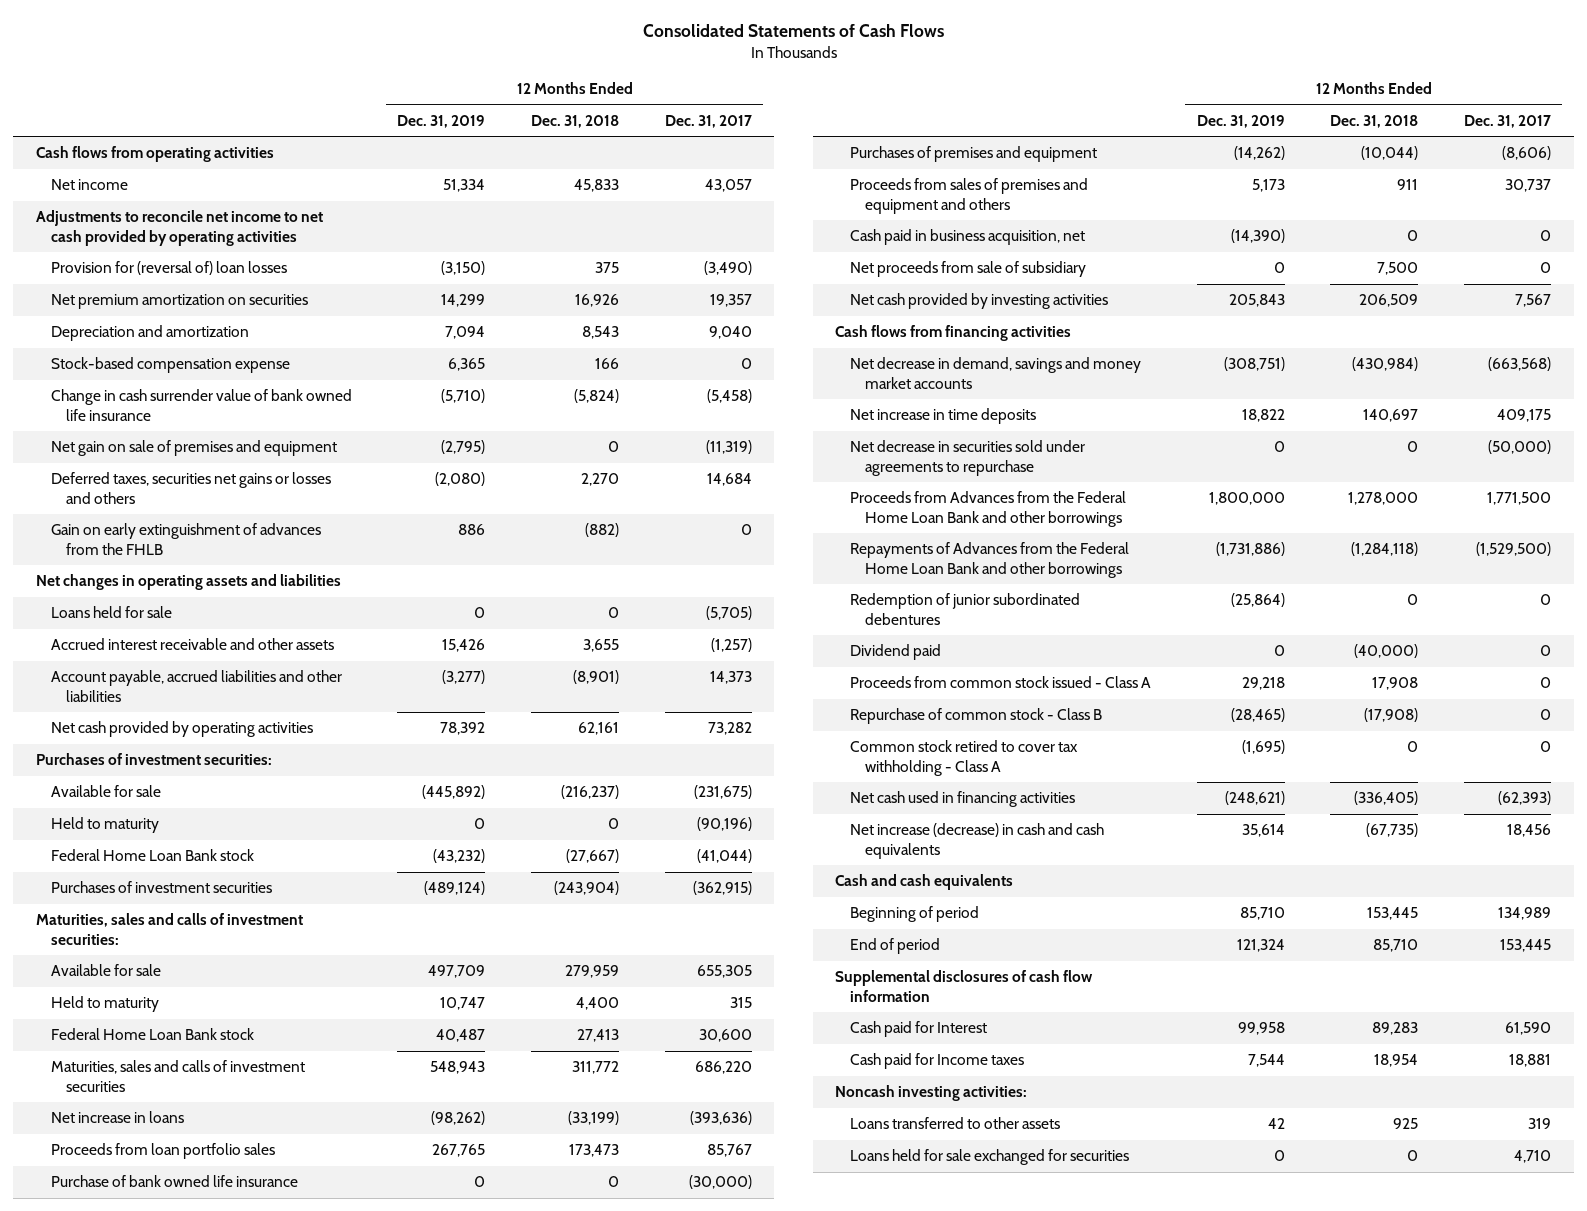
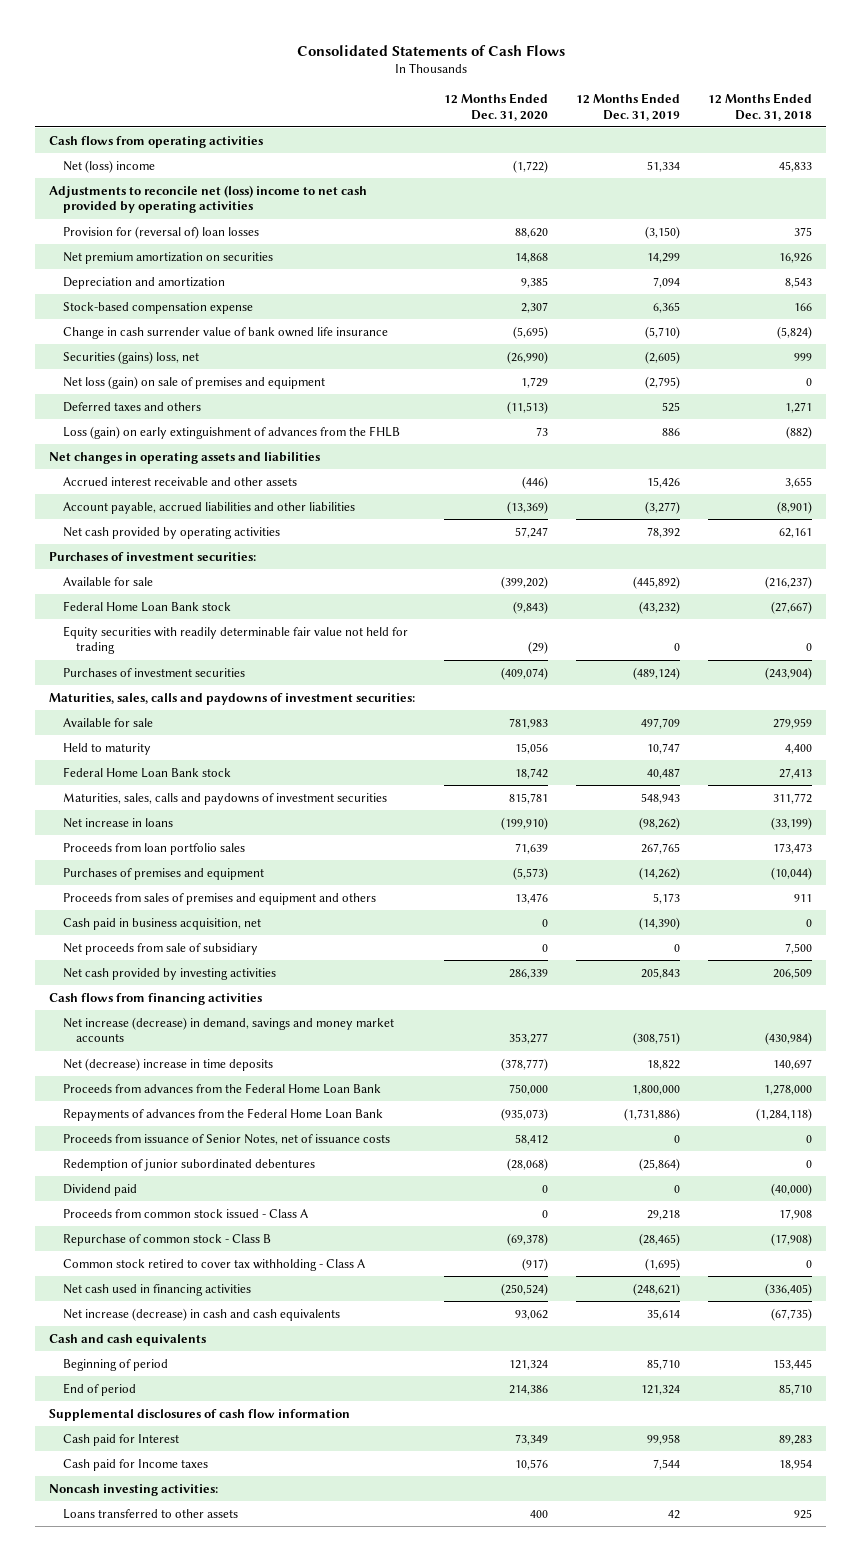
[664,114,752,128] Dec. 31, 2017 -> none
none -> [443,93,548,121] 12 Months Ended Dec. 31, 2020
[50,179,128,191] Net income -> [62,159,155,173] Net (loss) income
[36,210,324,246] Adjustments to reconcile net income to net cash provided by operating activities -> [49,184,368,214] Adjustments to reconcile net (loss) income to net cash provided by operating activities
none -> [62,350,199,364] Securities (gains) loss, net
[50,440,337,457] Net gain on sale of premises and equipment -> [62,375,325,389] Net loss (gain) on sale of premises and equipment
[50,472,331,504] Deferred taxes, securities net gains or losses and others -> [62,401,201,412] Deferred taxes and others
[435,472,486,487] (2,080) -> [662,401,681,412] 525
[581,473,620,487] 2,270 -> [785,401,813,413] 1,271
[50,523,321,555] Gain on early extinguishment of advances from the FHLB -> [62,425,400,439] Loss (gain) on early extinguishment of advances from the FHLB
[50,606,172,619] Loans held for sale -> none
[50,817,159,834] Held to maturity -> none
none -> [62,625,408,655] Equity securities with readily determinable fair value not held for trading
[36,913,304,945] Maturities, sales and calls of investment securities: -> [49,692,416,705] Maturities, sales, calls and paydowns of investment securities:
[50,1060,305,1092] Maturities, sales and calls of investment securities -> [62,792,387,805] Maturities, sales, calls and paydowns of investment securities
[50,1175,298,1188] Purchase of bank owned life insurance -> none
[850,440,1086,476] Net decrease in securities sold under agreements to repurchase -> none
[850,357,1142,389] Net decrease in demand, savings and money market accounts -> [62,1016,394,1043] Net increase (decrease) in demand, savings and money market accounts
[850,408,1037,425] Net increase in time deposits -> [62,1057,273,1071] Net (decrease) increase in time deposits
[850,491,1127,527] Proceeds from Advances from the Federal Home Loan Bank and other borrowings -> [62,1082,381,1094] Proceeds from advances from the Federal Home Loan Bank
[850,542,1130,578] Repayments of Advances from the Federal Home Loan Bank and other borrowings -> [62,1107,383,1121] Repayments of advances from the Federal Home Loan Bank
none -> [62,1133,390,1145] Proceeds from issuance of Senior Notes, net of issuance costs
[850,1149,1130,1166] Loans held for sale exchanged for securities -> none

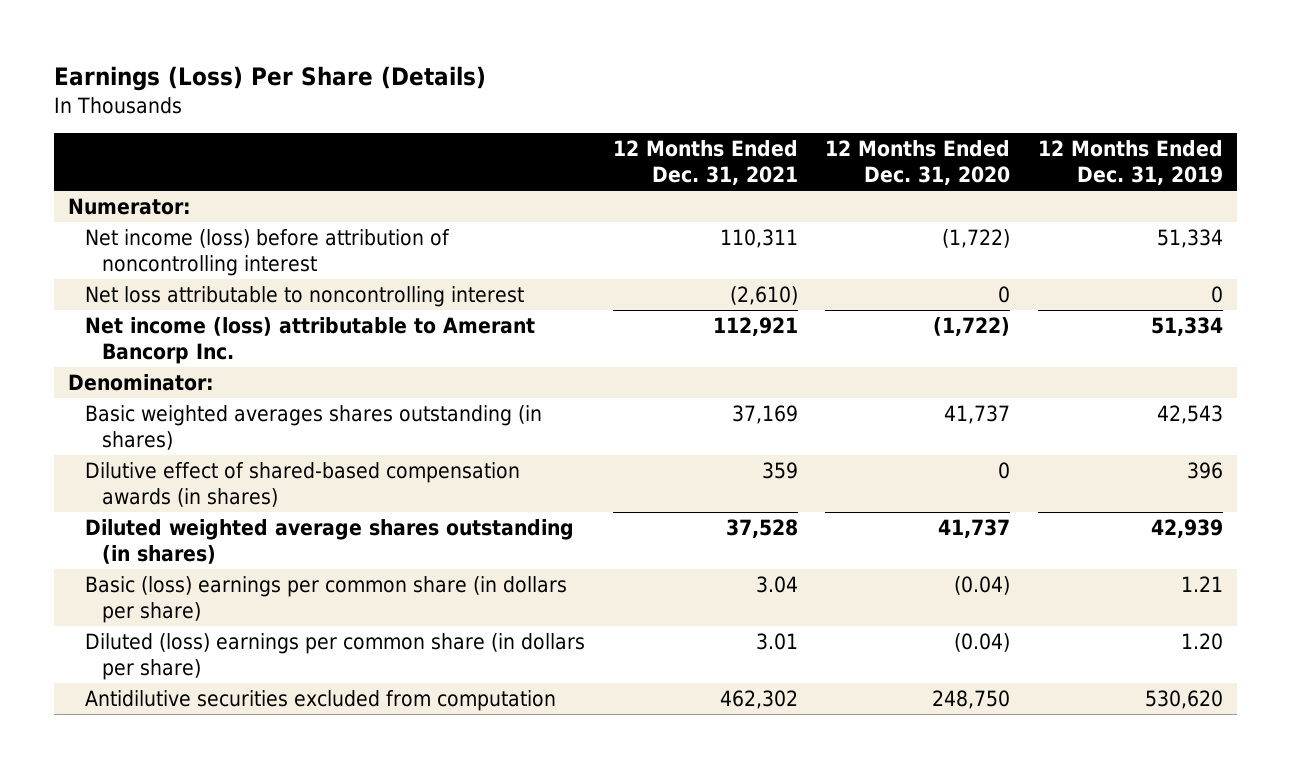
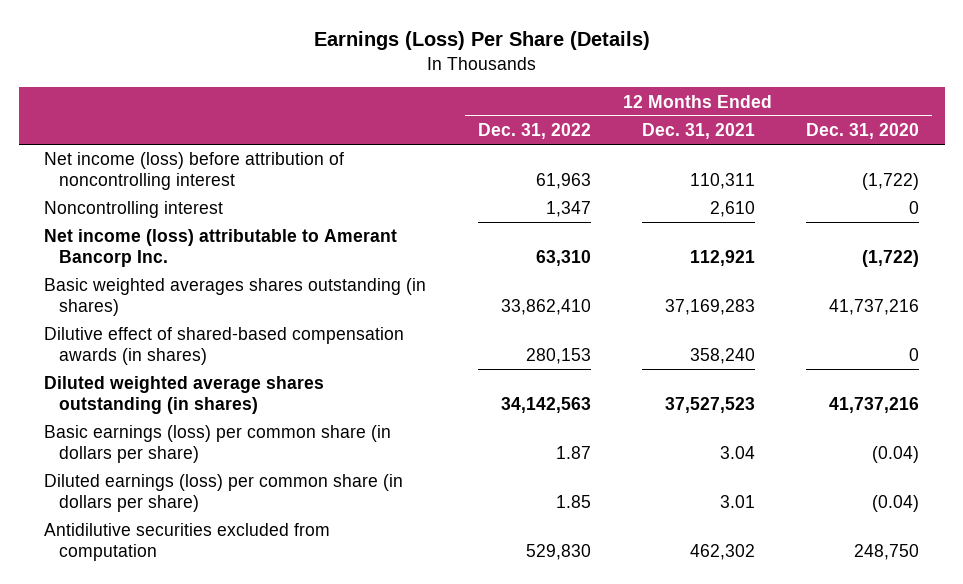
[1038,140,1224,185] 12 Months Ended Dec. 31, 2019 -> none
none -> [477,123,591,140] Dec. 31, 2022
[67,198,191,216] Numerator: -> none
[84,286,524,308] Net loss attributable to noncontrolling interest -> [44,201,224,219] Noncontrolling interest
[729,286,798,306] (2,610) -> [709,201,755,218] 2,610
[67,374,214,392] Denominator: -> none
[731,405,798,425] 37,169 -> [664,298,755,315] 37,169,283
[944,405,1011,425] 41,737 -> [829,298,920,315] 41,737,216
[761,462,798,480] 359 -> [689,347,755,364] 358,240
[725,519,798,539] 37,528 -> [664,396,755,413] 37,527,523
[938,519,1011,539] 41,737 -> [829,396,920,413] 41,737,216
[84,576,567,623] Basic (loss) earnings per common share (in dollars per share) -> [44,425,392,463] Basic earnings (loss) per common share (in dollars per share)
[84,633,585,680] Diluted (loss) earnings per common share (in dollars per share) -> [44,474,404,512] Diluted earnings (loss) per common share (in dollars per share)

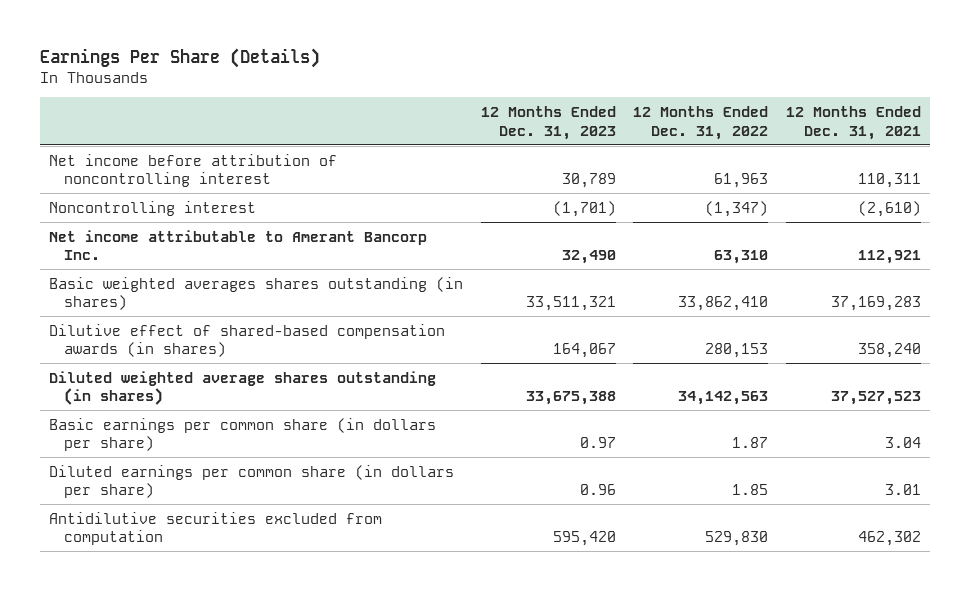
[313,30,650,50] Earnings (Loss) Per Share (Details) -> [40,47,321,68] Earnings Per Share (Details)
[806,123,920,140] Dec. 31, 2020 -> none
none -> [480,105,616,140] 12 Months Ended Dec. 31, 2023
[44,152,345,190] Net income (loss) before attribution of noncontrolling interest -> [48,153,337,188] Net income before attribution of noncontrolling interest
[545,201,591,218] 1,347 -> [705,200,769,217] (1,347)
[709,201,755,218] 2,610 -> [857,200,921,217] (2,610)
[44,229,398,267] Net income (loss) attributable to Amerant Bancorp Inc. -> [48,229,427,261] Net income attributable to Amerant Bancorp Inc.
[44,425,392,463] Basic earnings (loss) per common share (in dollars per share) -> [48,417,436,452] Basic earnings per common share (in dollars per share)
[44,474,404,512] Diluted earnings (loss) per common share (in dollars per share) -> [48,464,454,499] Diluted earnings per common share (in dollars per share)

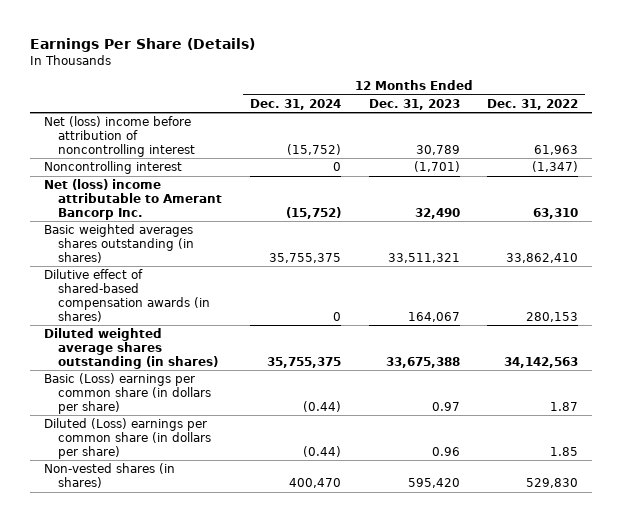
[785,105,921,140] 12 Months Ended Dec. 31, 2021 -> none
none -> [250,98,342,110] Dec. 31, 2024
[48,153,337,188] Net income before attribution of noncontrolling interest -> [44,116,196,157] Net (loss) income before attribution of noncontrolling interest
[48,229,427,261] Net income attributable to Amerant Bancorp Inc. -> [44,179,223,220] Net (loss) income attributable to Amerant Bancorp Inc.
[48,417,436,452] Basic earnings per common share (in dollars per share) -> [44,373,212,414] Basic (Loss) earnings per common share (in dollars per share)
[48,464,454,499] Diluted earnings per common share (in dollars per share) -> [44,418,212,459] Diluted (Loss) earnings per common share (in dollars per share)
[48,511,382,546] Antidilutive securities excluded from computation -> [44,463,176,489] Non-vested shares (in shares)

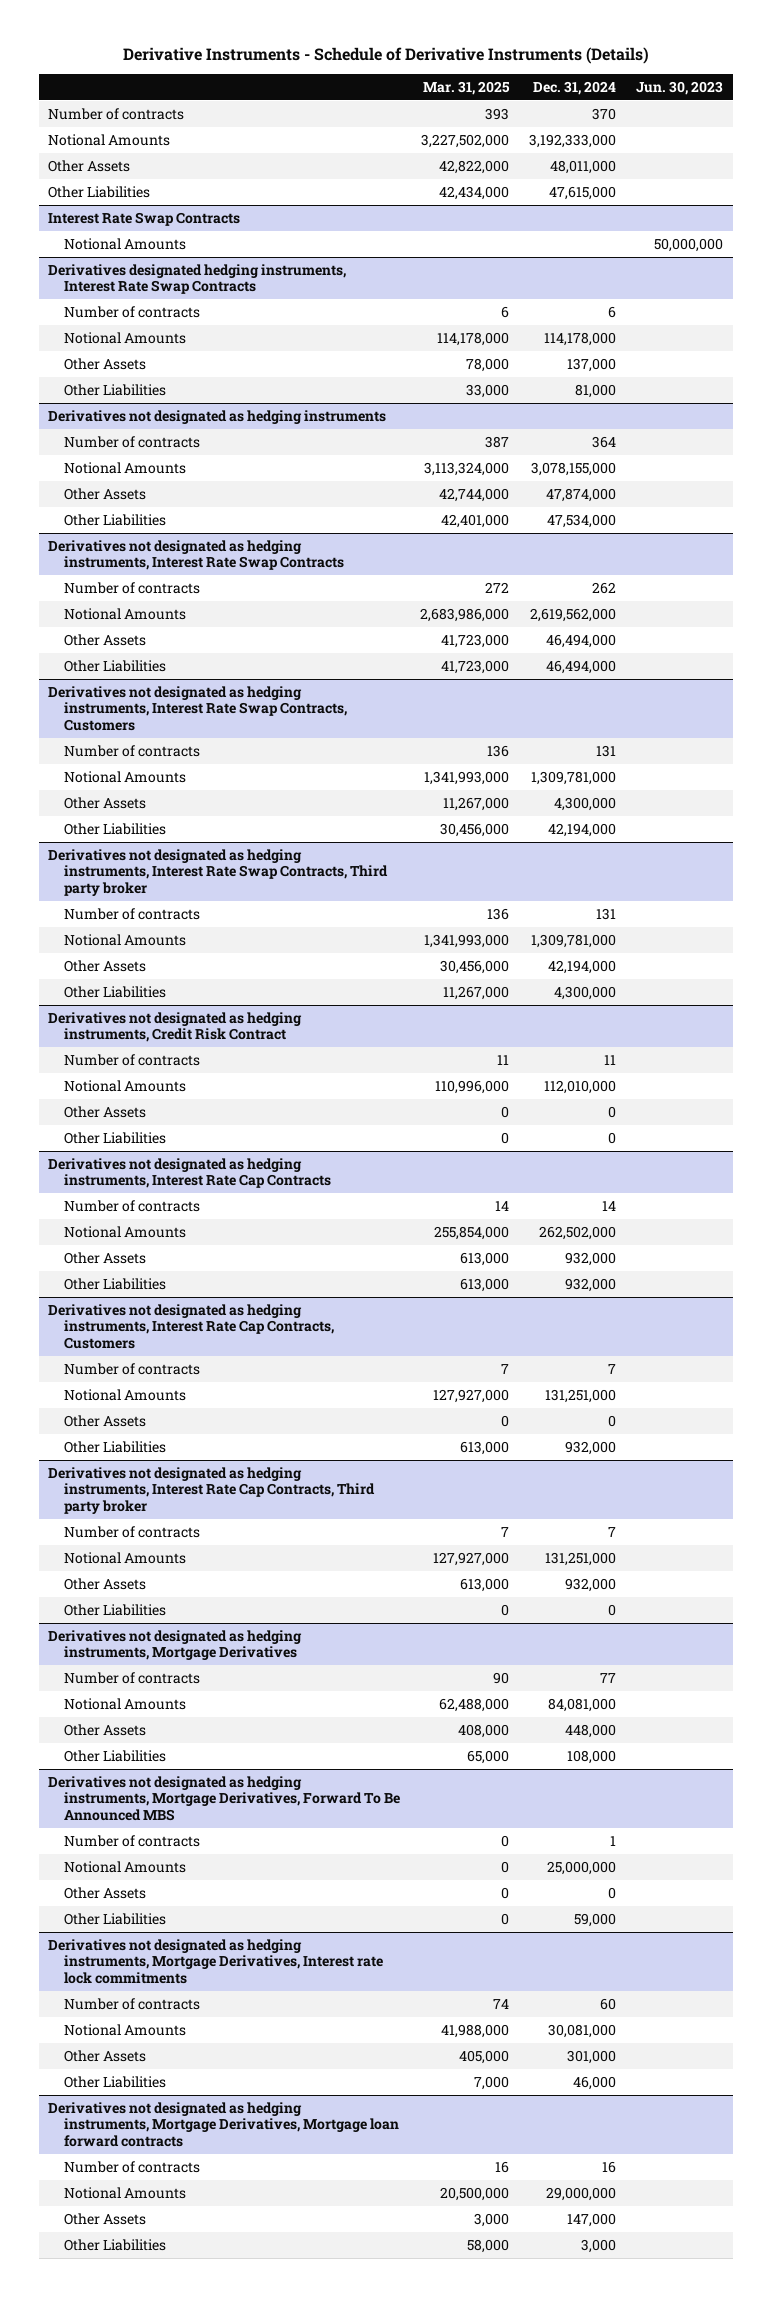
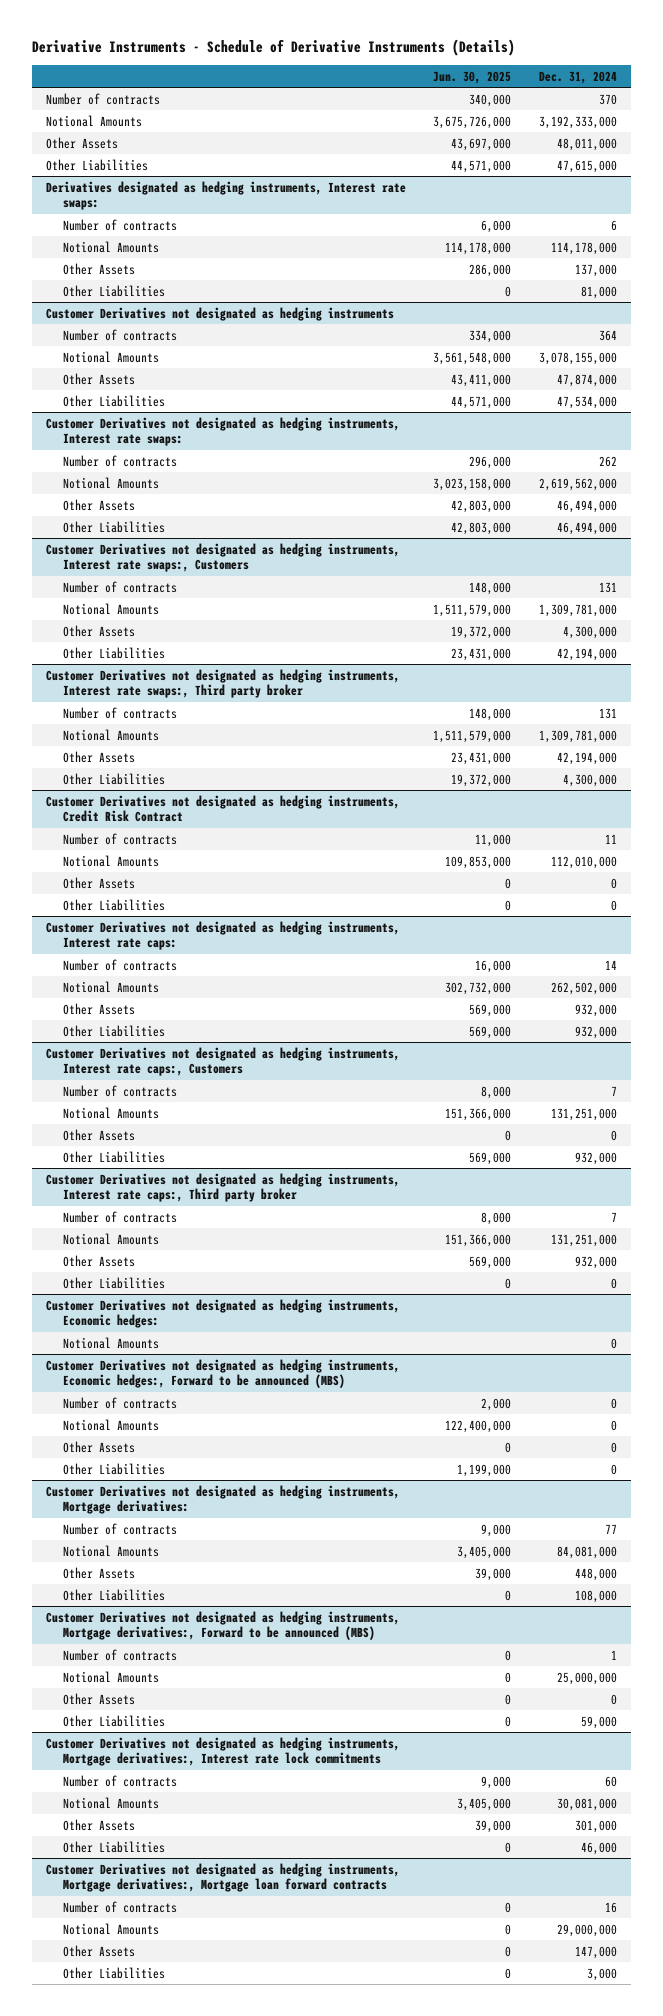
[423,80,511,95] Mar. 31, 2025 -> none
[635,80,723,95] Jun. 30, 2023 -> none
none -> [433,70,512,84] Jun. 30, 2025
[48,211,241,226] Interest Rate Swap Contracts -> none
[64,237,187,250] Notional Amounts -> none
[48,263,347,295] Derivatives designated hedging instruments, Interest Rate Swap Contracts -> [45,180,406,210] Derivatives designated as hedging instruments, Interest rate swaps:
[48,409,387,424] Derivatives not designated as hedging instruments -> [45,306,394,321] Customer Derivatives not designated as hedging instruments
[48,539,345,571] Derivatives not designated as hedging instruments, Interest Rate Swap Contracts -> [45,416,400,446] Customer Derivatives not designated as hedging instruments, Interest rate swaps:
[48,685,348,731] Derivatives not designated as hedging instruments, Interest Rate Swap Contracts, Customers -> [45,542,400,572] Customer Derivatives not designated as hedging instruments, Interest rate swaps:, Customers
[48,848,389,896] Derivatives not designated as hedging instruments, Interest Rate Swap Contracts, Third party broker -> [45,668,400,698] Customer Derivatives not designated as hedging instruments, Interest rate swaps:, Third party broker
[48,1011,303,1043] Derivatives not designated as hedging instruments, Credit Risk Contract -> [45,794,400,822] Customer Derivatives not designated as hedging instruments, Credit Risk Contract
[48,1157,332,1189] Derivatives not designated as hedging instruments, Interest Rate Cap Contracts -> [45,920,400,950] Customer Derivatives not designated as hedging instruments, Interest rate caps:
[48,1303,335,1349] Derivatives not designated as hedging instruments, Interest Rate Cap Contracts, Customers -> [45,1046,400,1076] Customer Derivatives not designated as hedging instruments, Interest rate caps:, Customers
[48,1466,376,1514] Derivatives not designated as hedging instruments, Interest Rate Cap Contracts, Third party broker -> [45,1172,400,1202] Customer Derivatives not designated as hedging instruments, Interest rate caps:, Third party broker
none -> [45,1298,400,1328] Customer Derivatives not designated as hedging instruments, Economic hedges:
none -> [62,1336,159,1349] Notional Amounts
none -> [45,1358,400,1388] Customer Derivatives not designated as hedging instruments, Economic hedges:, Forward to be announced (MBS)
none -> [62,1396,177,1409] Number of contracts
none -> [62,1418,159,1431] Notional Amounts
none -> [62,1440,135,1453] Other Assets
none -> [62,1462,165,1475] Other Liabilities
[48,1629,303,1661] Derivatives not designated as hedging instruments, Mortgage Derivatives -> [45,1484,400,1514] Customer Derivatives not designated as hedging instruments, Mortgage derivatives:
[48,1775,401,1821] Derivatives not designated as hedging instruments, Mortgage Derivatives, Forward To Be Announced MBS -> [45,1610,400,1640] Customer Derivatives not designated as hedging instruments, Mortgage derivatives:, Forward to be announced (MBS)
[48,1938,384,1984] Derivatives not designated as hedging instruments, Mortgage Derivatives, Interest rate lock commitments -> [45,1736,400,1766] Customer Derivatives not designated as hedging instruments, Mortgage derivatives:, Interest rate lock commitments
[48,2101,400,2147] Derivatives not designated as hedging instruments, Mortgage Derivatives, Mortgage loan forward contracts -> [45,1862,400,1892] Customer Derivatives not designated as hedging instruments, Mortgage derivatives:, Mortgage loan forward contracts

